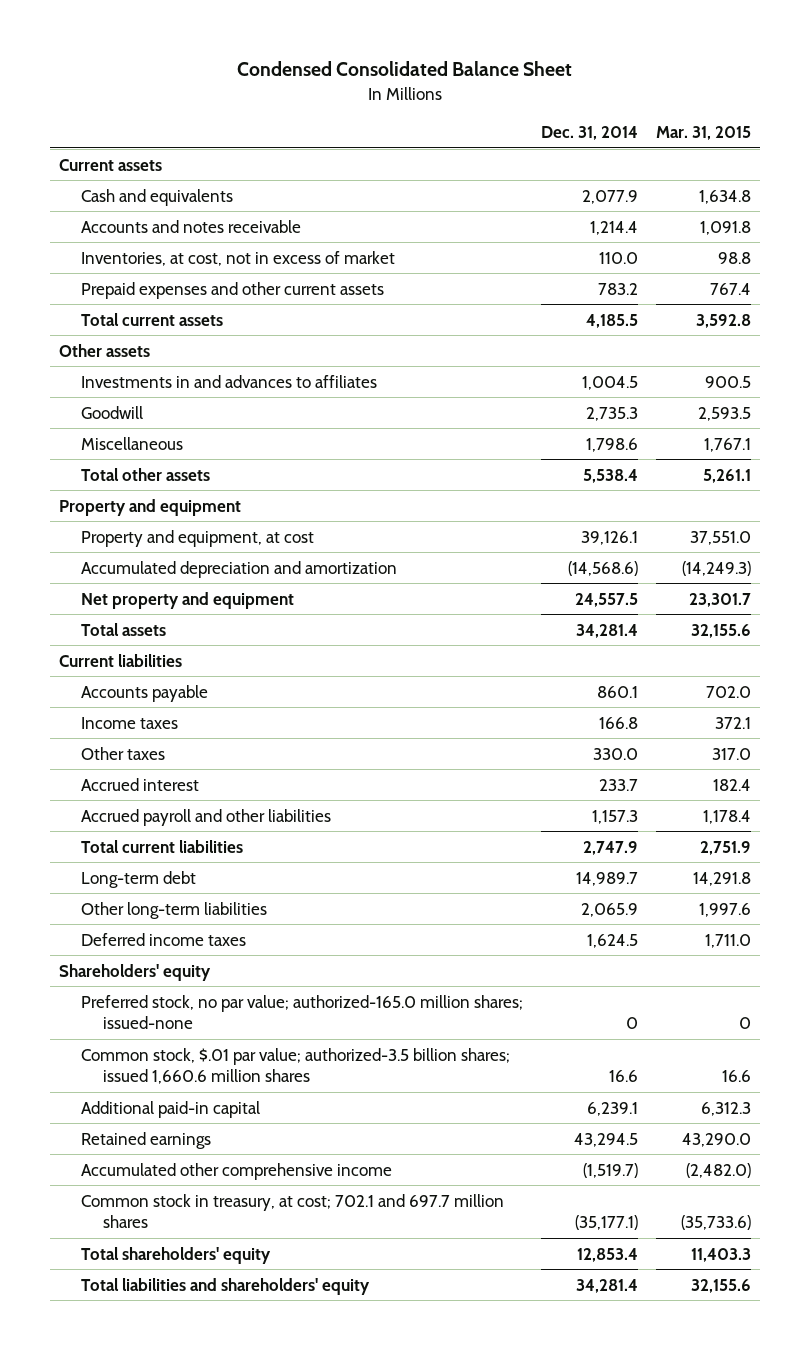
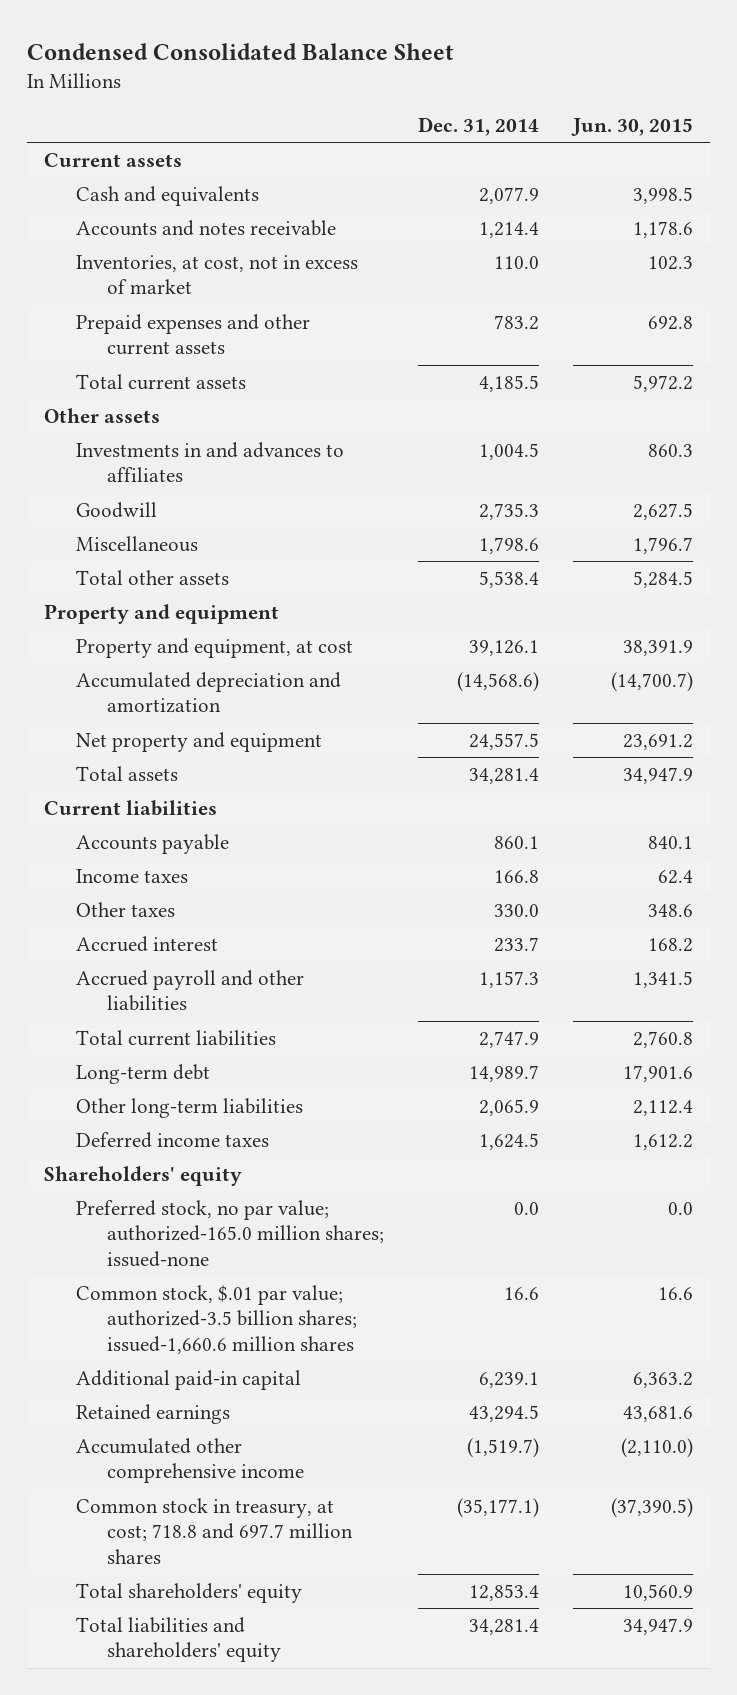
[655,126,751,141] Mar. 31, 2015 -> none
none -> [570,117,693,136] Jun. 30, 2015
[625,1017,638,1030] 0 -> [514,1201,540,1215] 0.0
[80,1047,510,1085] Common stock, $.01 par value; authorized-3.5 billion shares; issued 1,660.6 million shares -> [75,1284,358,1355] Common stock, $.01 par value; authorized-3.5 billion shares; issued-1,660.6 million shares
[80,1193,504,1229] Common stock in treasury, at cost; 702.1 and 697.7 million shares -> [75,1497,354,1565] Common stock in treasury, at cost; 718.8 and 697.7 million shares

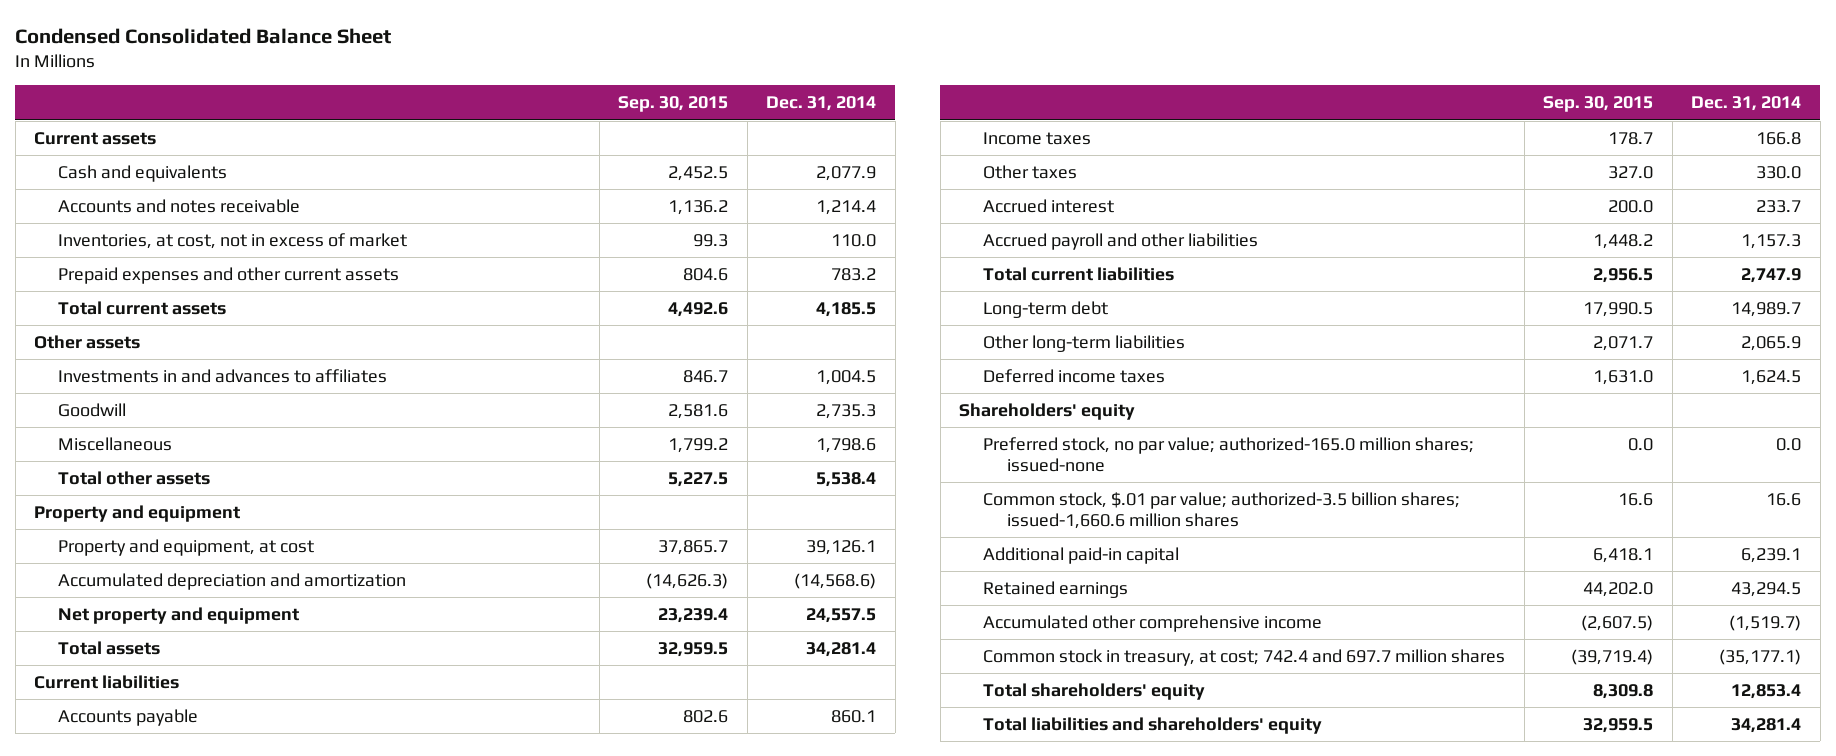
[570,117,693,136] Jun. 30, 2015 -> none
none -> [618,96,729,113] Sep. 30, 2015
[75,1497,354,1565] Common stock in treasury, at cost; 718.8 and 697.7 million shares -> [982,648,1505,666] Common stock in treasury, at cost; 742.4 and 697.7 million shares

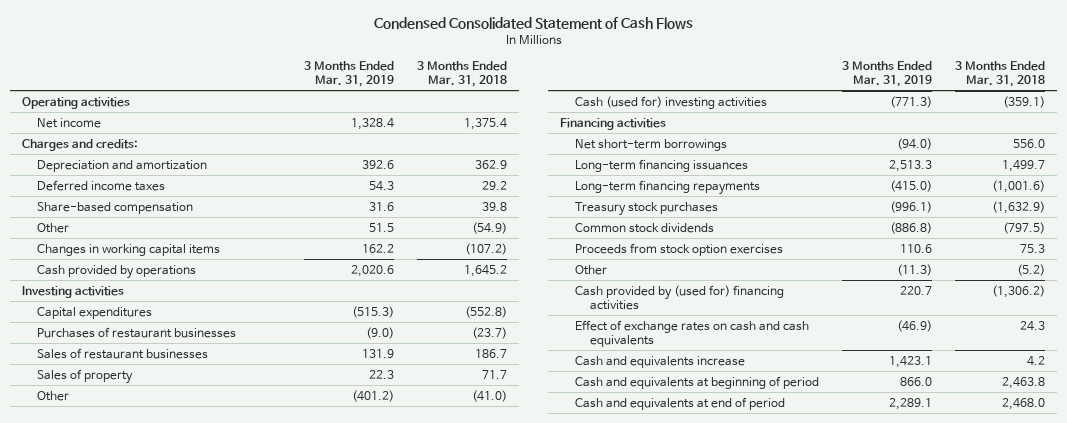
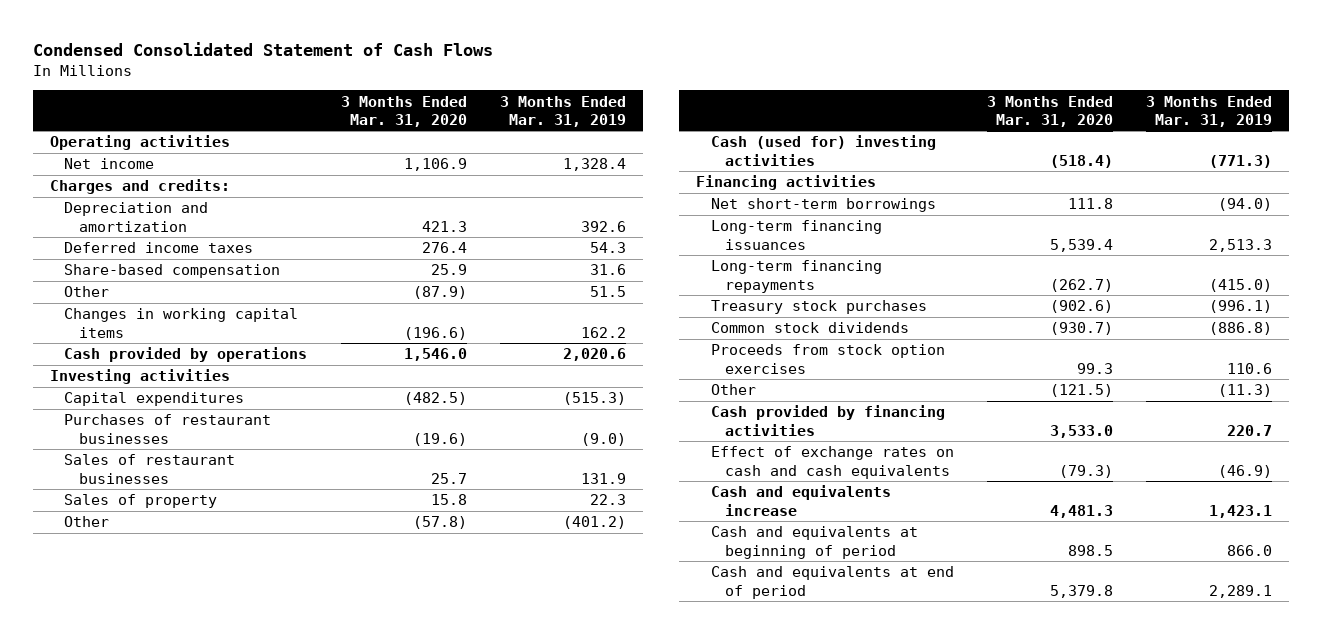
[417,61,508,88] 3 Months Ended Mar. 31, 2018 -> none
none -> [340,95,467,127] 3 Months Ended Mar. 31, 2020
[574,284,784,310] Cash provided by (used for) financing activities -> [710,405,945,436] Cash provided by financing activities

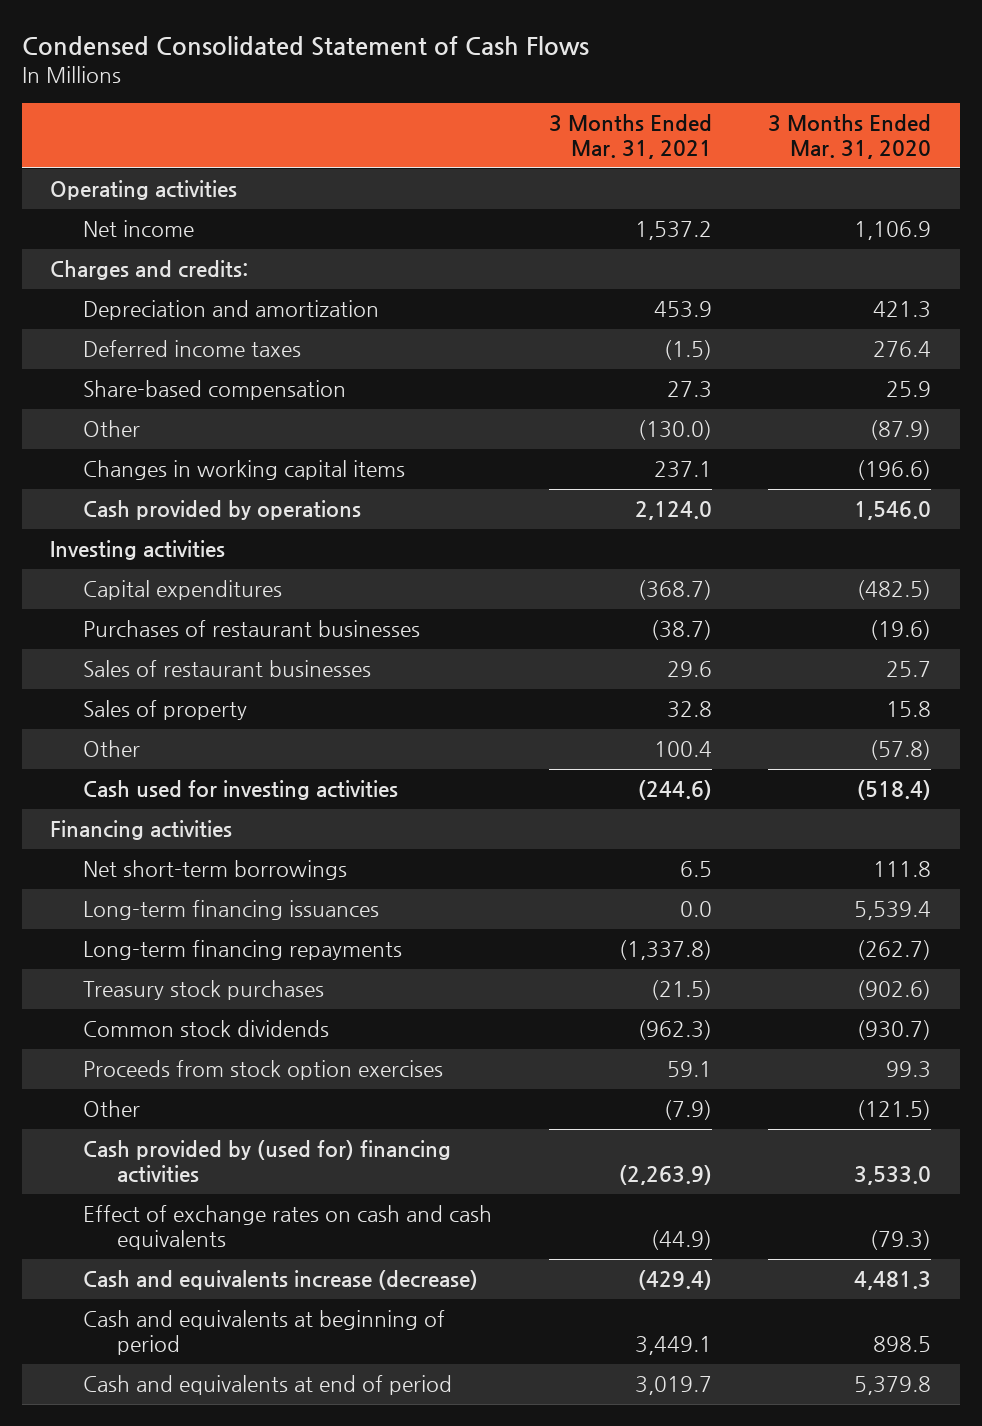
[499,95,626,127] 3 Months Ended Mar. 31, 2019 -> none
none -> [548,114,712,160] 3 Months Ended Mar. 31, 2021
[710,135,936,166] Cash (used for) investing activities -> [83,780,399,801] Cash used for investing activities
[710,405,945,436] Cash provided by financing activities -> [83,1140,452,1184] Cash provided by (used for) financing activities
[710,485,891,516] Cash and equivalents increase -> [83,1270,479,1291] Cash and equivalents increase (decrease)

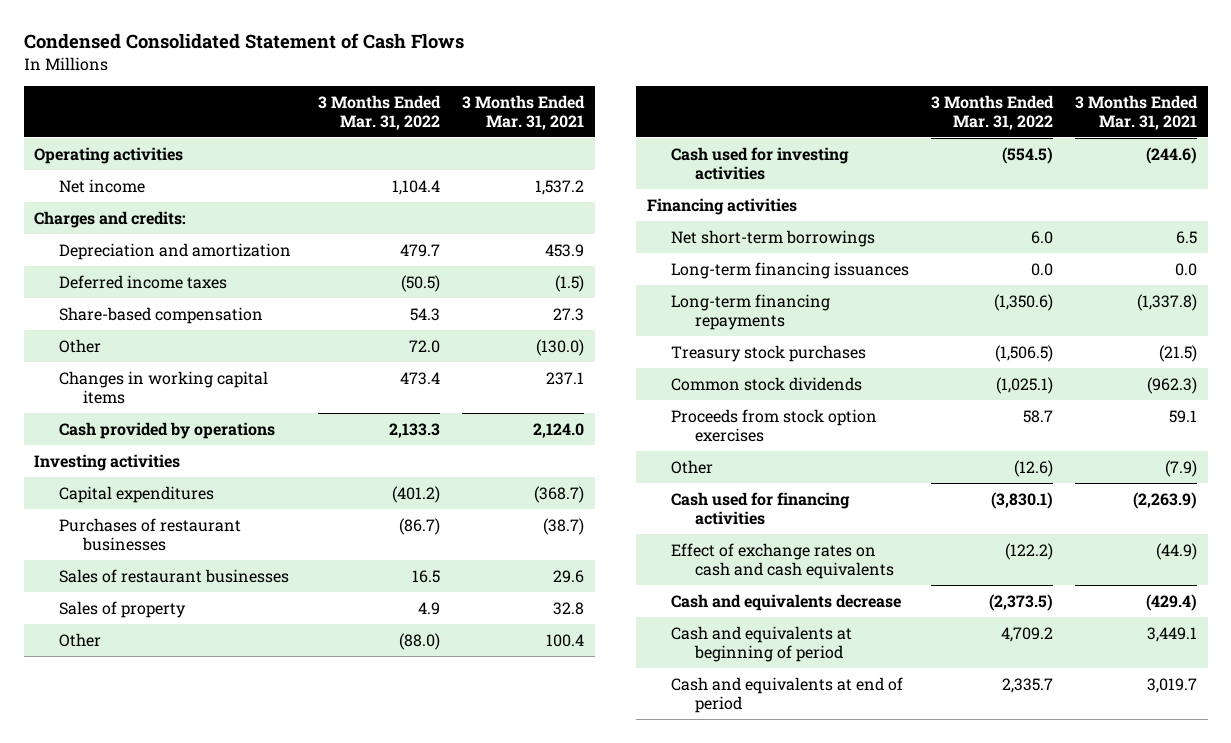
[768,114,932,160] 3 Months Ended Mar. 31, 2020 -> none
none -> [318,94,442,130] 3 Months Ended Mar. 31, 2022
[83,1140,452,1184] Cash provided by (used for) financing activities -> [670,491,850,525] Cash used for financing activities
[83,1270,479,1291] Cash and equivalents increase (decrease) -> [670,593,901,611] Cash and equivalents decrease

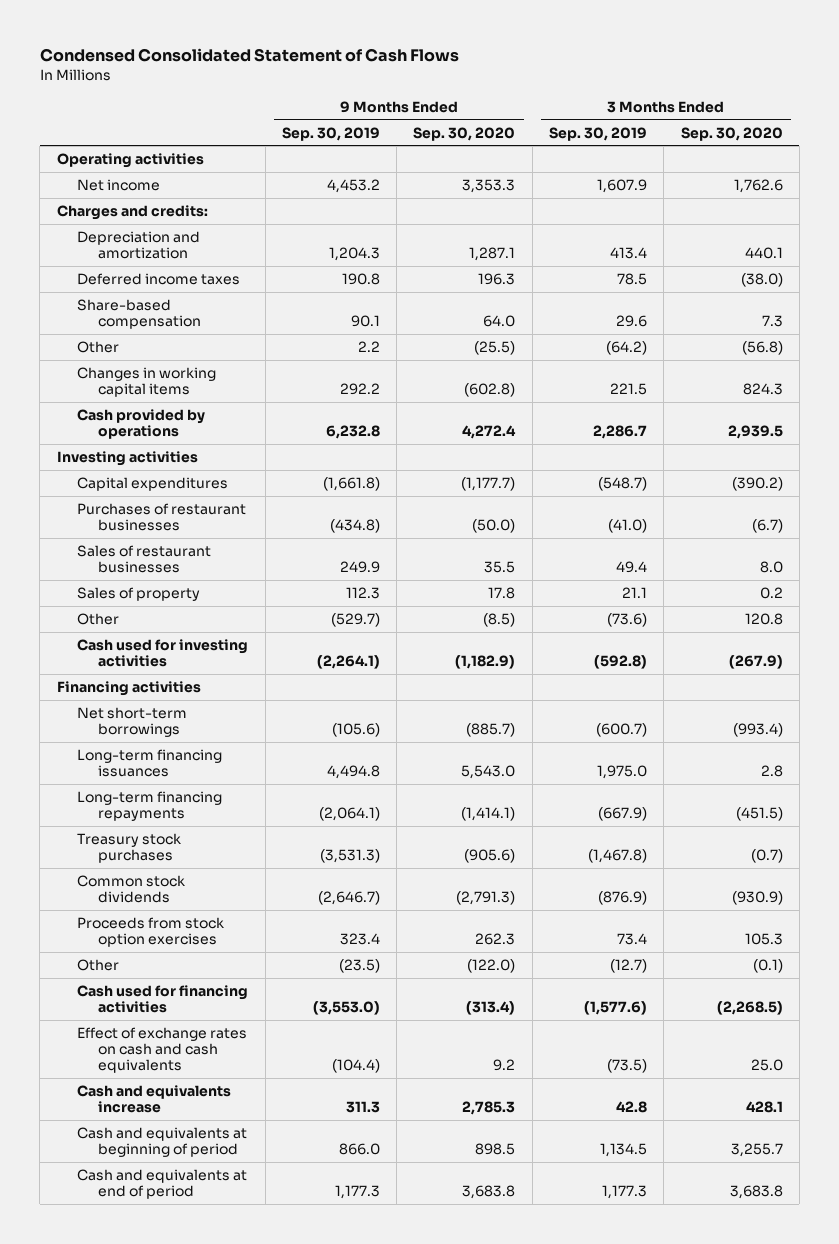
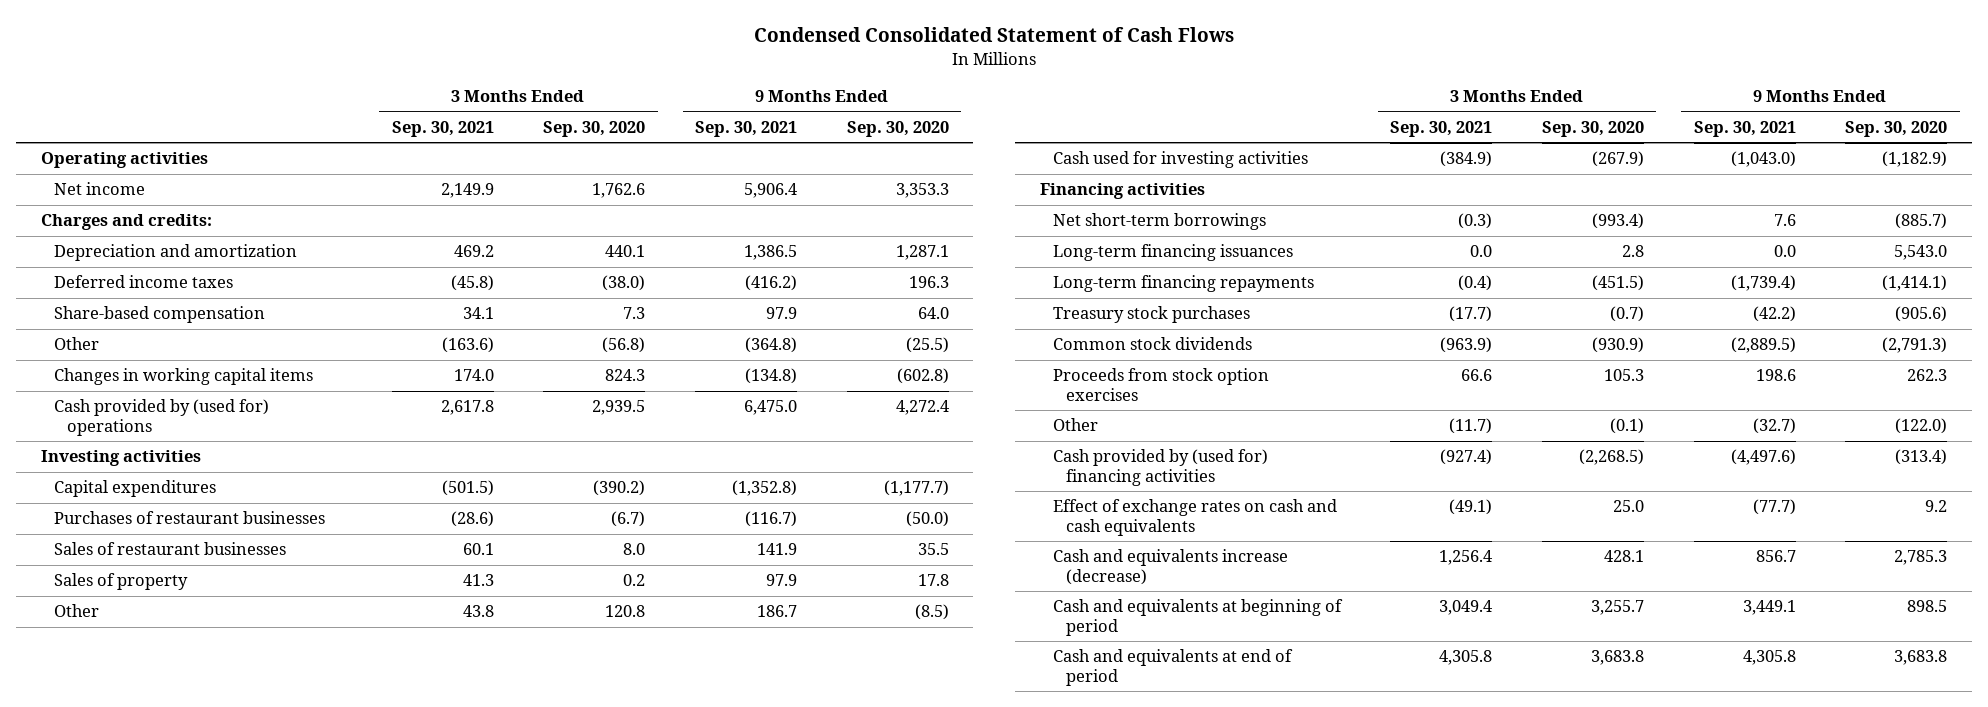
[281,126,380,141] Sep. 30, 2019 -> none
[549,126,648,141] Sep. 30, 2019 -> none
none -> [391,120,494,137] Sep. 30, 2021
none -> [694,120,797,137] Sep. 30, 2021
[77,408,206,440] Cash provided by operations -> [53,399,269,437] Cash provided by (used for) operations
[77,984,249,1014] Cash used for financing activities -> [1052,449,1268,487] Cash provided by (used for) financing activities
[77,1084,232,1114] Cash and equivalents increase -> [1052,549,1288,586] Cash and equivalents increase (decrease)

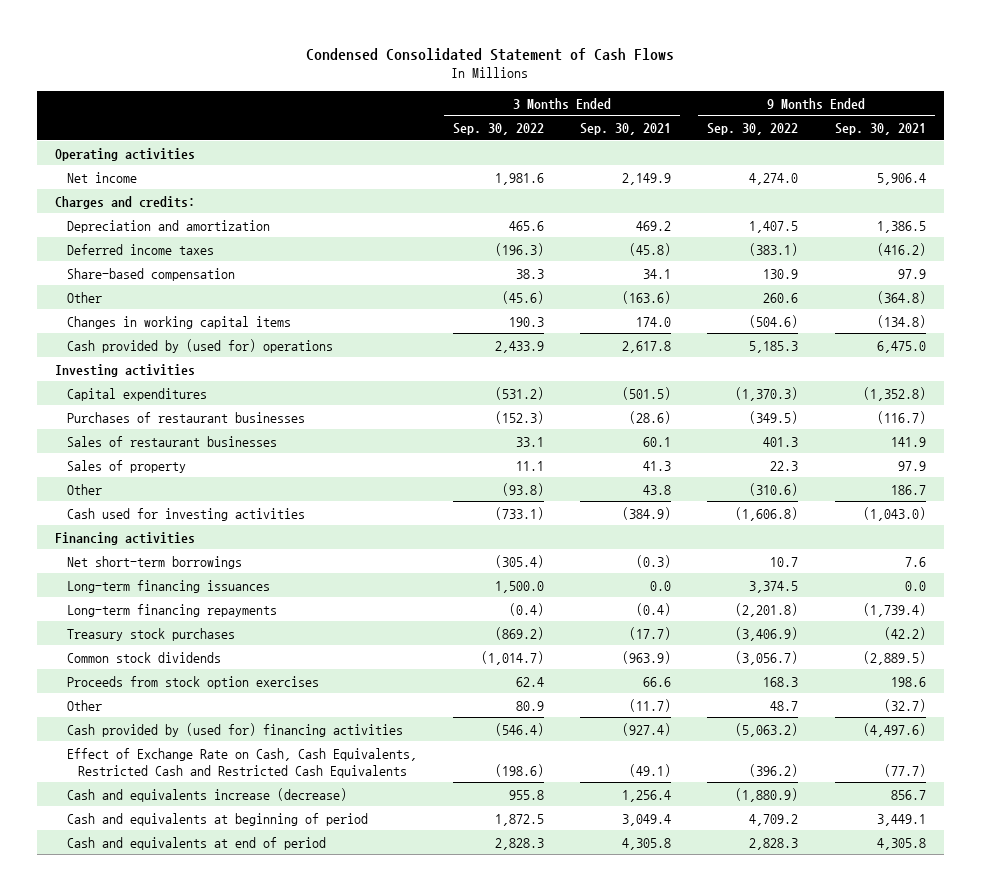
[543,120,646,137] Sep. 30, 2020 -> none
[846,120,949,137] Sep. 30, 2020 -> none
none -> [453,123,545,136] Sep. 30, 2022
none -> [707,123,799,136] Sep. 30, 2022
[1052,499,1337,537] Effect of exchange rates on cash and cash equivalents -> [66,747,417,778] Effect of Exchange Rate on Cash, Cash Equivalents, Restricted Cash and Restricted Cash Equivalents

